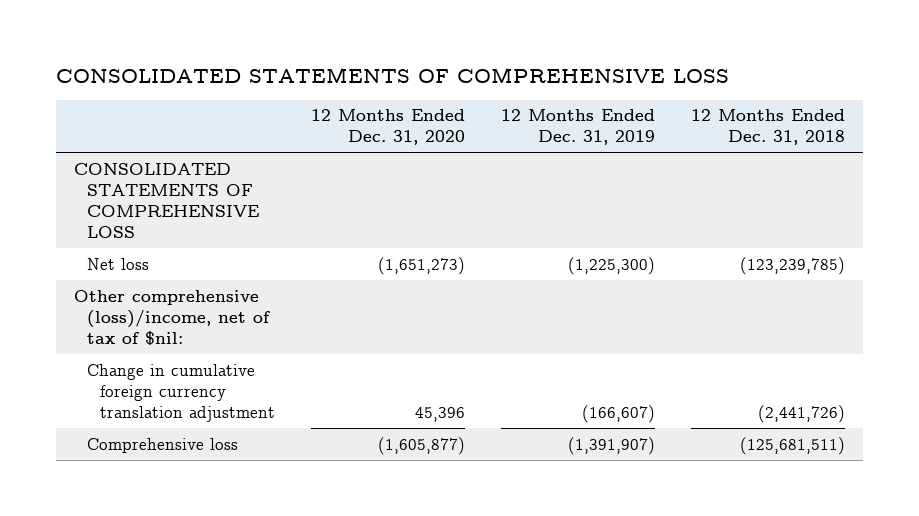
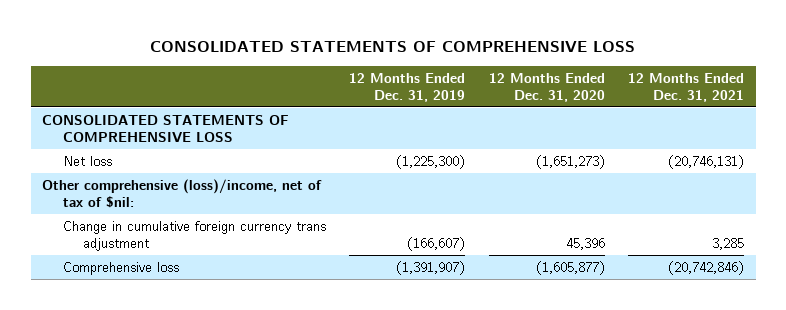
[690,109,845,146] 12 Months Ended Dec. 31, 2018 -> none
none -> [628,72,745,102] 12 Months Ended Dec. 31, 2021
[87,363,275,422] Change in cumulative foreign currency translation adjustment -> [62,220,326,251] Change in cumulative foreign currency trans adjustment

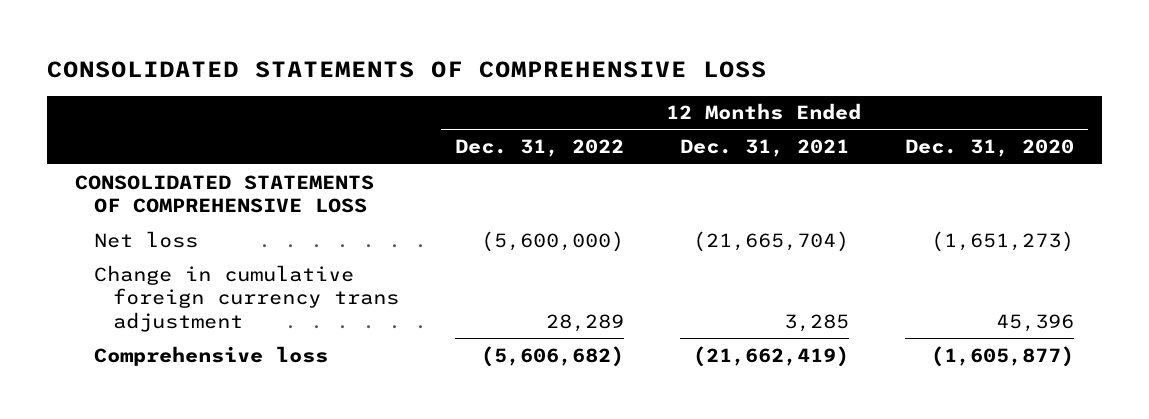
[349,72,466,102] 12 Months Ended Dec. 31, 2019 -> none
none -> [454,139,624,158] Dec. 31, 2022
[42,178,323,208] Other comprehensive (loss)/income, net of tax of $nil: -> none
[668,154,745,169] (20,746,131) -> [692,230,849,252] (21,665,704)
[668,260,745,275] (20,742,846) -> [692,345,849,367] (21,662,419)

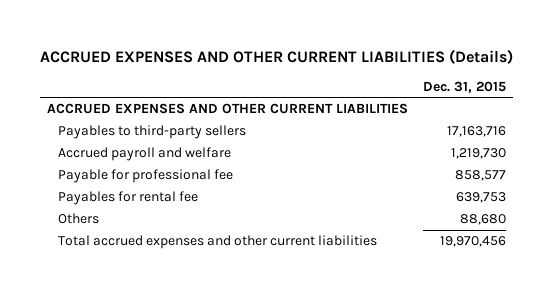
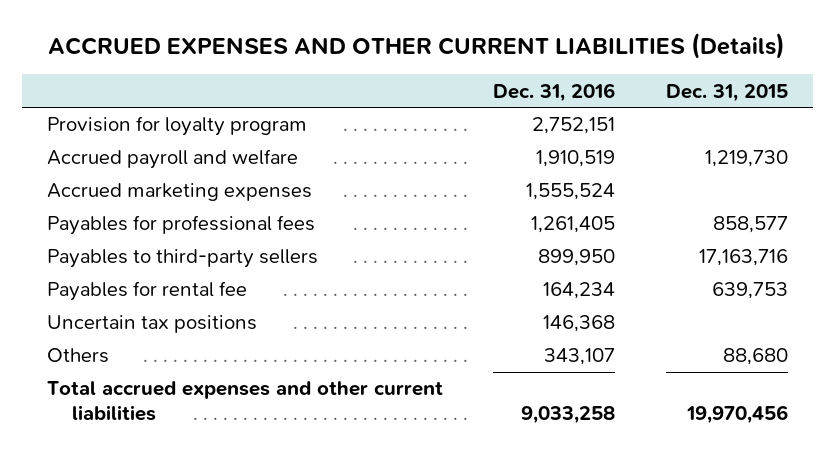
none -> [493,82,616,102] Dec. 31, 2016
[47,103,409,115] ACCRUED EXPENSES AND OTHER CURRENT LIABILITIES -> none
none -> [47,116,308,137] Provision for loyalty program
none -> [47,183,313,202] Accrued marketing expenses
[58,169,234,184] Payable for professional fee -> [47,215,316,236] Payables for professional fees
[58,125,247,140] Payables to third-party sellers -> [47,249,319,269] Payables to third-party sellers
none -> [47,315,258,334] Uncertain tax positions

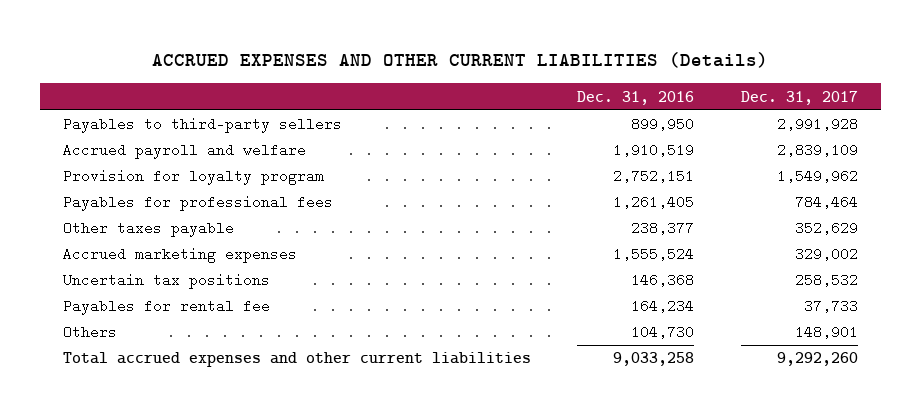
[665,83,788,102] Dec. 31, 2015 -> none
none -> [740,90,858,105] Dec. 31, 2017
[47,249,319,269] Payables to third-party sellers -> [63,117,343,134] Payables to third-party sellers
[47,116,308,137] Provision for loyalty program -> [63,169,325,186] Provision for loyalty program
none -> [63,221,235,238] Other taxes payable
[47,183,313,202] Accrued marketing expenses -> [63,247,298,264] Accrued marketing expenses
[47,281,248,302] Payables for rental fee -> [63,299,271,316] Payables for rental fee
[544,348,616,366] 343,107 -> [631,325,695,340] 104,730

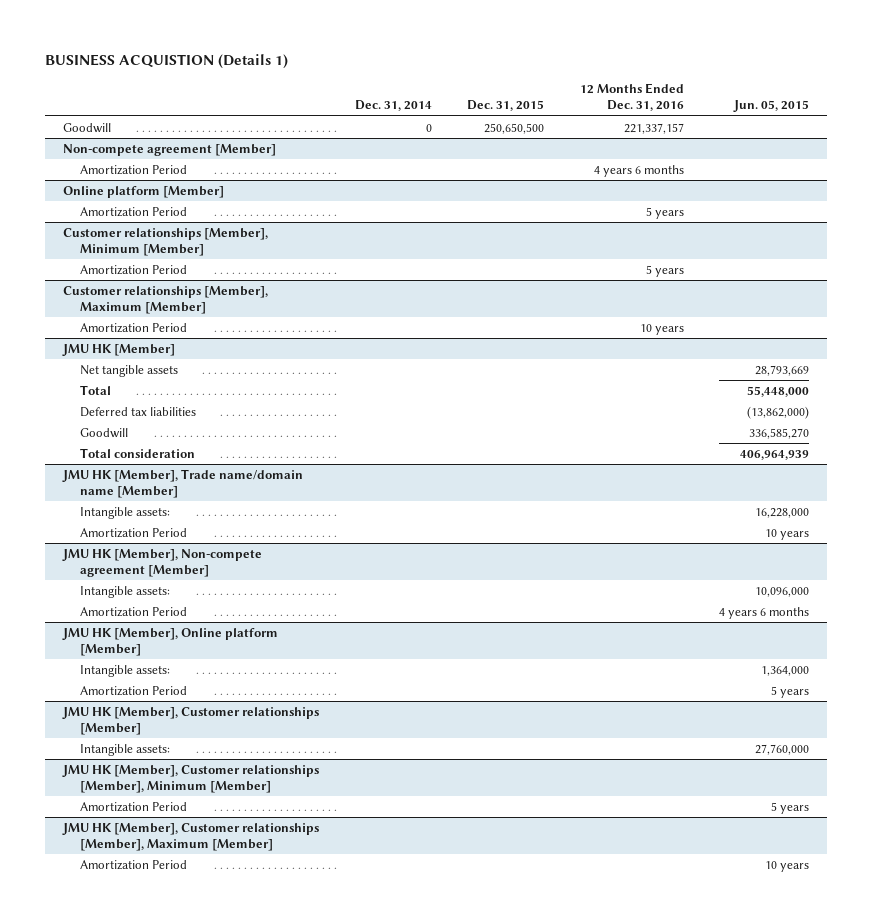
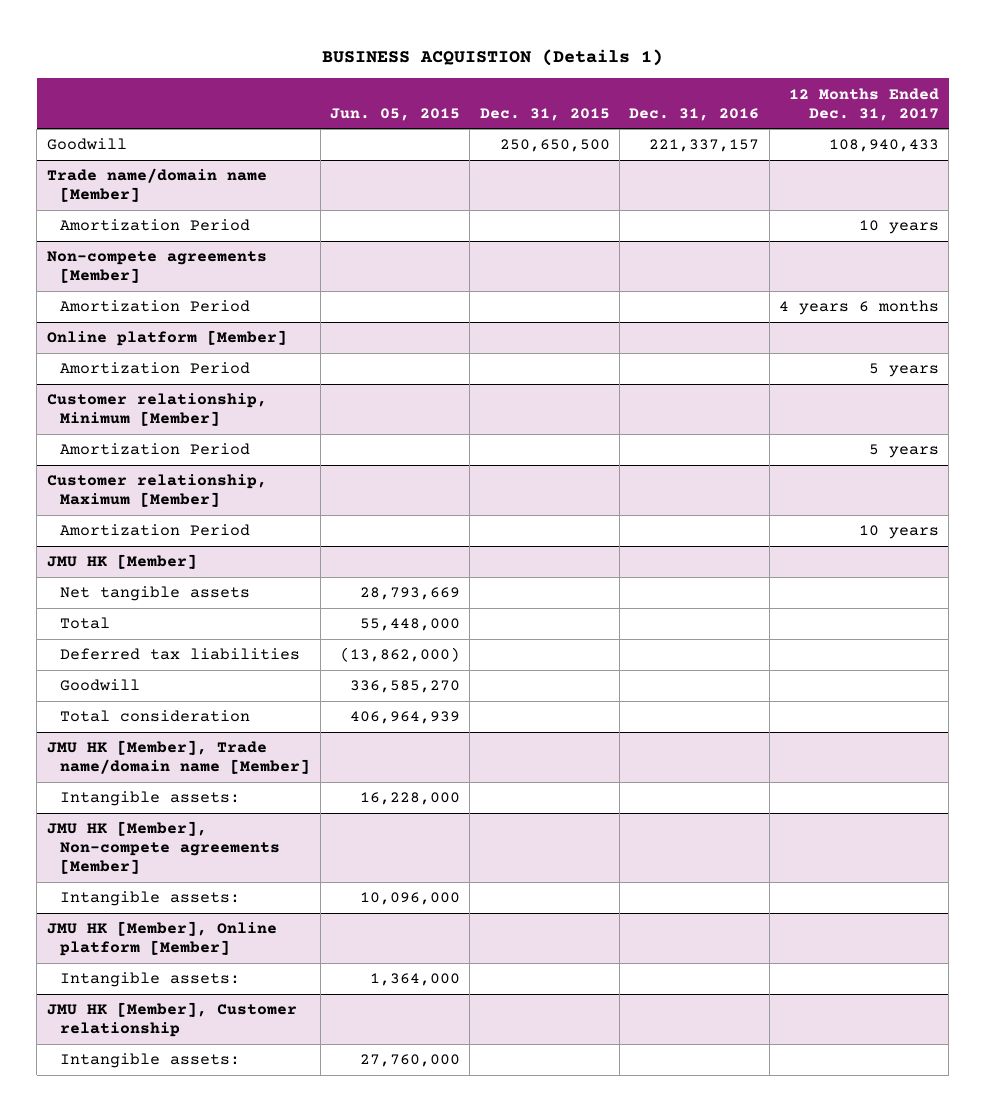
[354,100,432,112] Dec. 31, 2014 -> none
[579,83,684,112] 12 Months Ended Dec. 31, 2016 -> none
none -> [629,107,760,121] Dec. 31, 2016
none -> [788,87,939,121] 12 Months Ended Dec. 31, 2017
[62,143,276,156] Non-compete agreement [Member] -> none
none -> [46,168,267,203] Trade name/domain name [Member]
none -> [46,251,267,284] Non-compete agreements [Member]
none -> [60,300,251,313] Amortization Period
[62,227,268,256] Customer relationships [Member], Minimum [Member] -> [46,393,267,427] Customer relationship, Minimum [Member]
[62,285,268,314] Customer relationships [Member], Maximum [Member] -> [46,474,267,508] Customer relationship, Maximum [Member]
[80,527,188,538] Amortization Period -> none
[61,548,262,577] JMU HK [Member], Non-compete agreement [Member] -> [46,821,281,875] JMU HK [Member], Non-compete agreements [Member]
[80,606,188,617] Amortization Period -> none
[80,685,188,696] Amortization Period -> none
[61,706,319,735] JMU HK [Member], Customer relationships [Member] -> [46,1002,297,1038] JMU HK [Member], Customer relationship
[61,764,319,793] JMU HK [Member], Customer relationships [Member], Minimum [Member] -> none
[80,801,188,812] Amortization Period -> none
[61,822,319,851] JMU HK [Member], Customer relationships [Member], Maximum [Member] -> none
[80,859,188,870] Amortization Period -> none

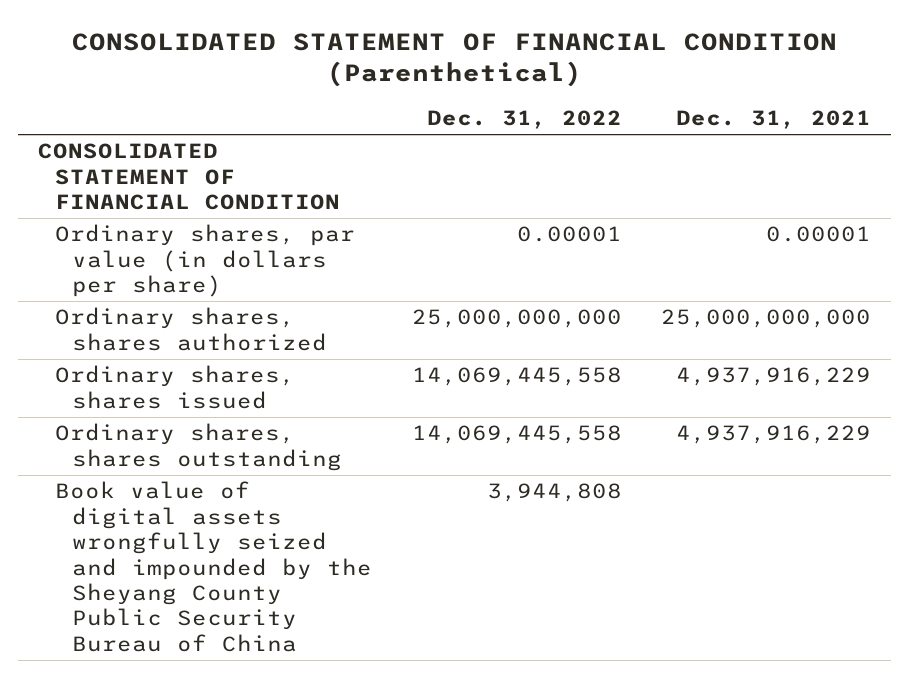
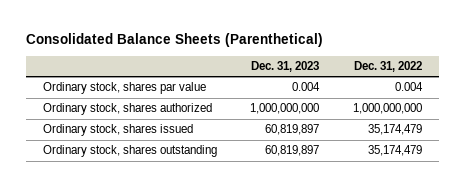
[71,32,837,88] CONSOLIDATED STATEMENT OF FINANCIAL CONDITION (Parenthetical) -> [25,32,323,47] Consolidated Balance Sheets (Parenthetical)
[676,109,872,129] Dec. 31, 2021 -> none
none -> [251,61,320,73] Dec. 31, 2023
[38,143,341,211] CONSOLIDATED STATEMENT OF FINANCIAL CONDITION -> none
[55,481,373,652] Book value of digital assets wrongfully seized and impounded by the Sheyang County Public Security Bureau of China -> none
[55,224,356,298] Ordinary shares, par value (in dollars per share) -> [42,82,206,95] Ordinary stock, shares par value
[516,226,622,243] 0.00001 -> [394,82,423,92] 0.004
[55,307,328,351] Ordinary shares, shares authorized -> [42,103,212,116] Ordinary stock, shares authorized
[411,309,622,329] 25,000,000,000 -> [352,103,422,115] 1,000,000,000
[55,365,296,409] Ordinary shares, shares issued -> [42,124,193,137] Ordinary stock, shares issued
[411,367,622,387] 14,069,445,558 -> [367,124,422,136] 35,174,479
[55,423,343,471] Ordinary shares, shares outstanding -> [42,145,217,158] Ordinary stock, shares outstanding
[411,425,622,445] 14,069,445,558 -> [367,145,422,157] 35,174,479

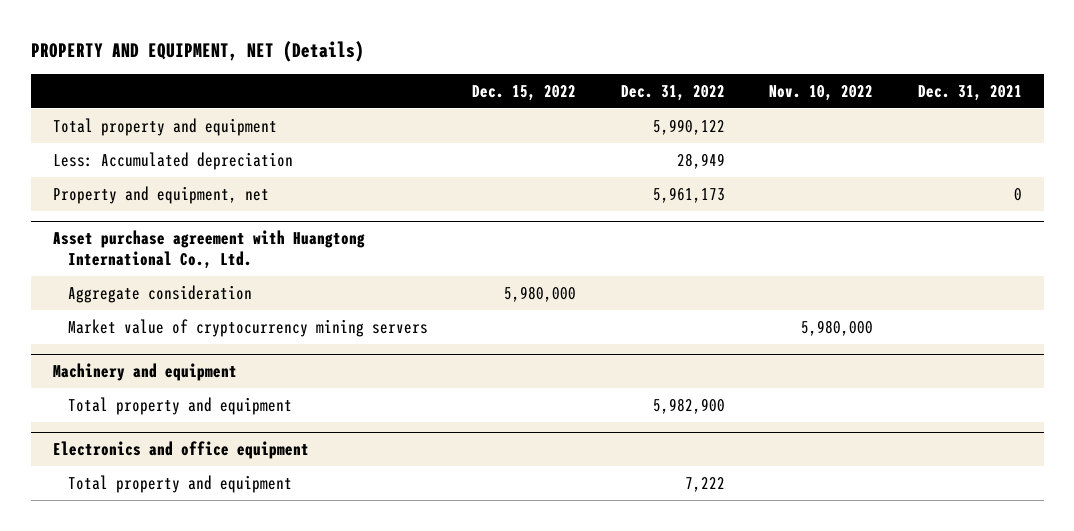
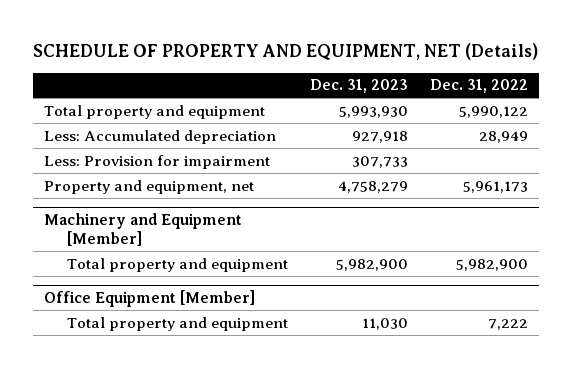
[30,40,364,62] PROPERTY AND EQUIPMENT, NET (Details) -> [33,43,539,61] SCHEDULE OF PROPERTY AND EQUIPMENT, NET (Details)
[472,84,577,101] Dec. 15, 2022 -> none
[769,84,874,101] Nov. 10, 2022 -> none
[917,84,1022,101] Dec. 31, 2021 -> none
none -> [309,79,408,94] Dec. 31, 2023
none -> [44,154,271,169] Less: Provision for impairment
[52,230,365,269] Asset purchase agreement with Huangtong International Co., Ltd. -> none
[67,284,252,303] Aggregate consideration -> none
[67,318,428,337] Market value of cryptocurrency mining servers -> none
[52,363,237,382] Machinery and equipment -> [44,213,243,246] Machinery and Equipment [Member]
[52,441,309,460] Electronics and office equipment -> [44,290,256,308] Office Equipment [Member]

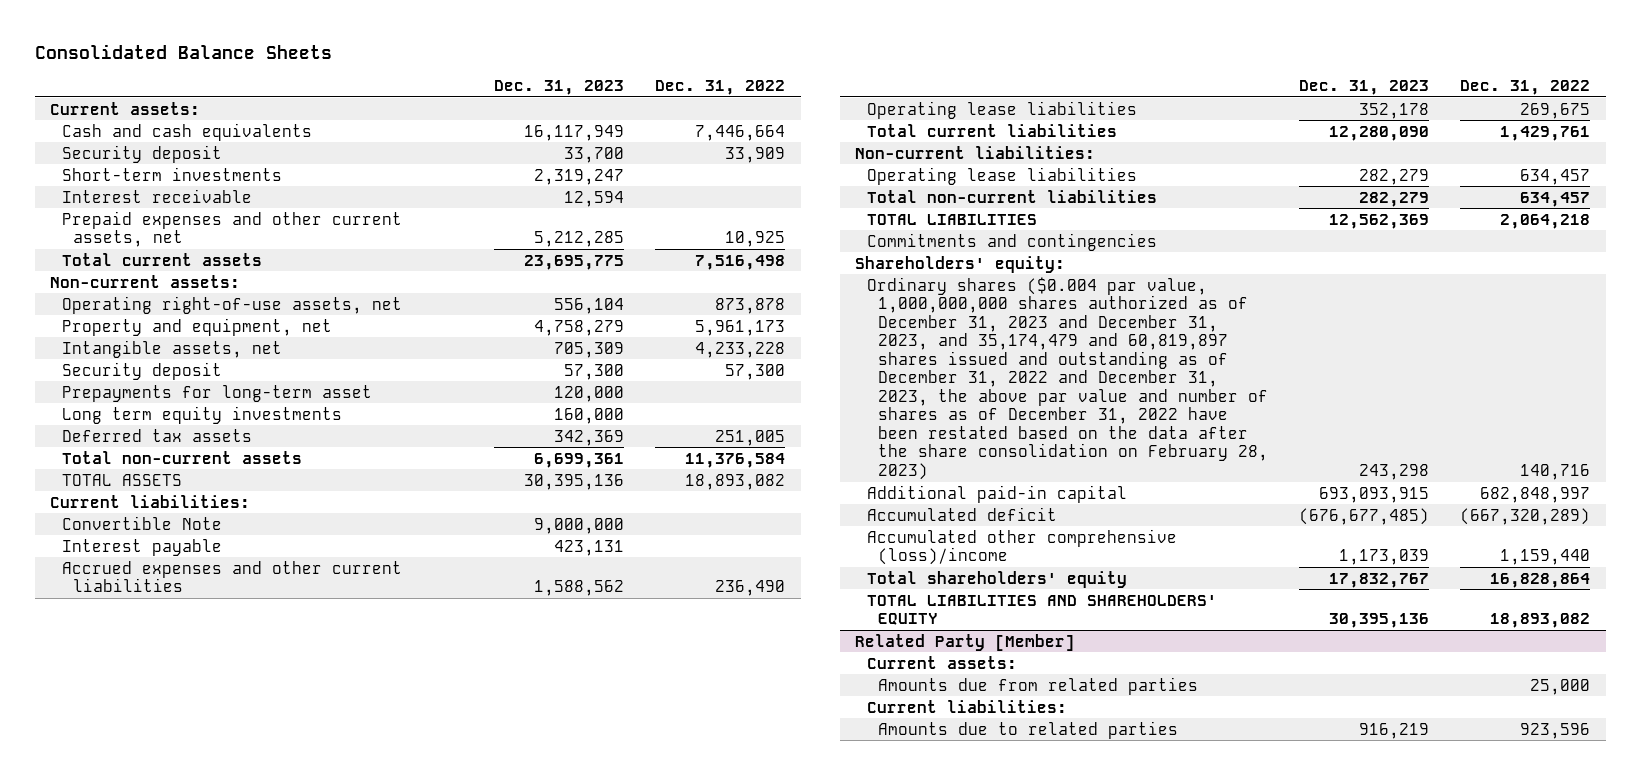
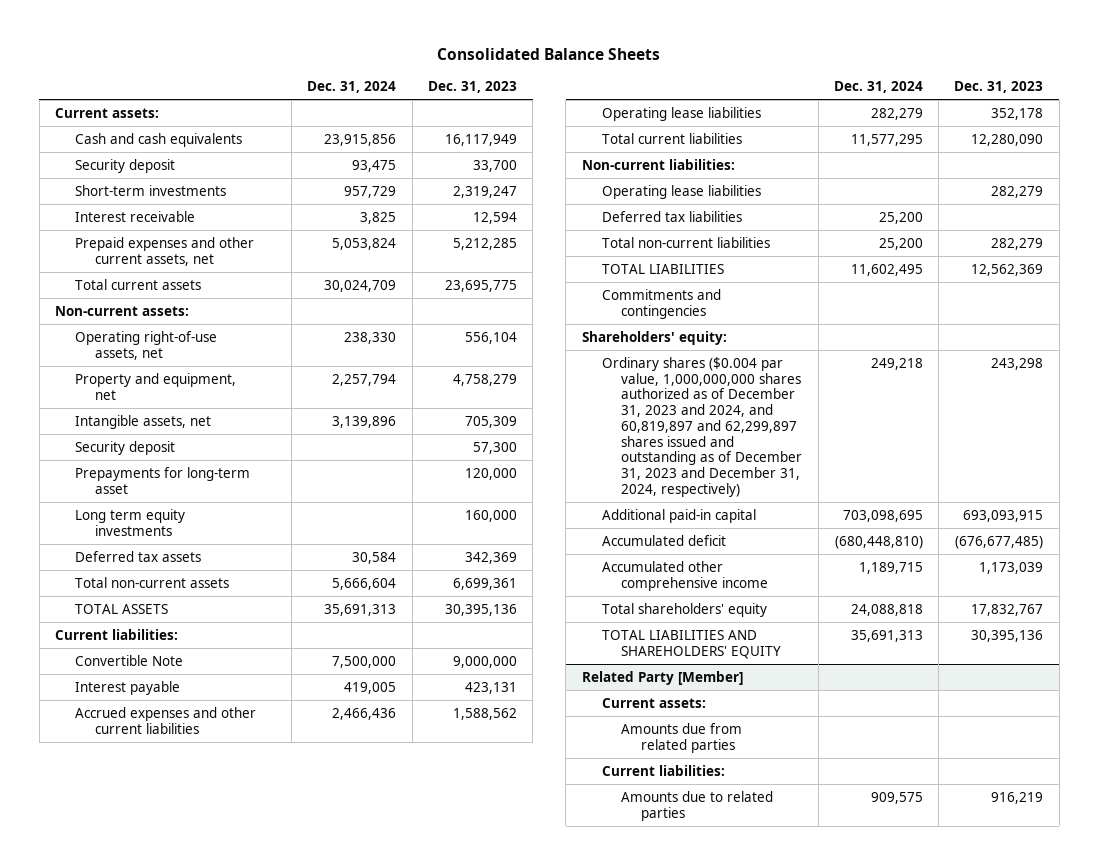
[655,80,786,96] Dec. 31, 2022 -> none
none -> [307,81,397,94] Dec. 31, 2024
none -> [601,210,742,222] Deferred tax liabilities
[866,276,1268,480] Ordinary shares ($0.004 par value, 1,000,000,000 shares authorized as of December 31, 2023 and December 31, 2023, and 35,174,479 and 60,819,897 shares issued and outstanding as of December 31, 2022 and December 31, 2023, the above par value and number of shares as of December 31, 2022 have been restated based on the data after the share consolidation on February 28, 2023) -> [601,356,803,497] Ordinary shares ($0.004 par value, 1,000,000,000 shares authorized as of December 31, 2023 and 2024, and 60,819,897 and 62,299,897 shares issued and outstanding as of December 31, 2023 and December 31, 2024, respectively)
[866,528,1177,566] Accumulated other comprehensive (loss)/income -> [601,560,769,591] Accumulated other comprehensive income

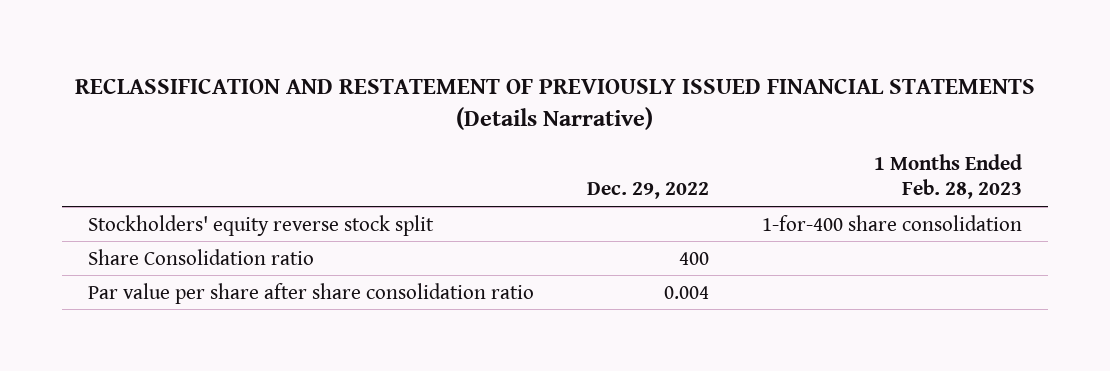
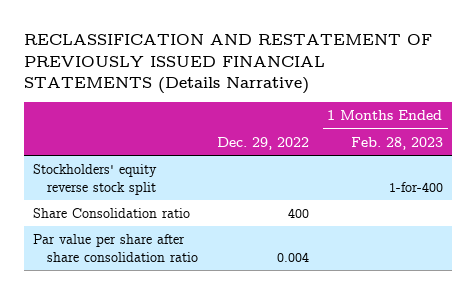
[761,214,1022,231] 1-for-400 share consolidation -> [388,181,443,192] 1-for-400

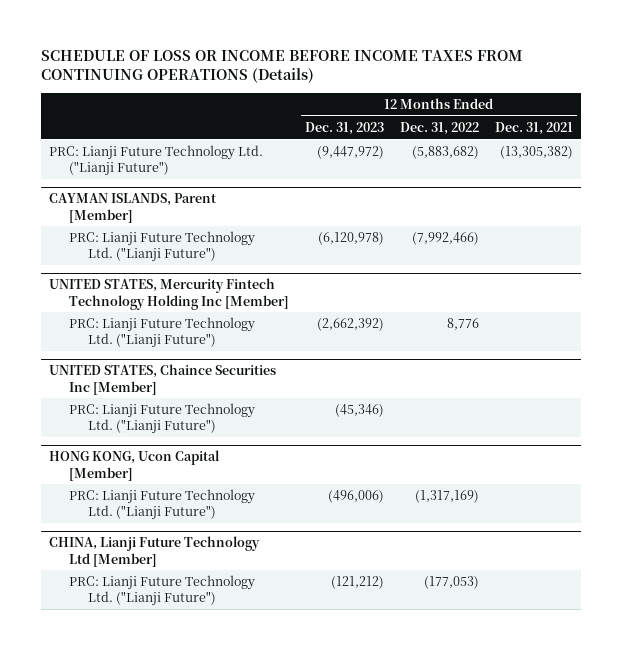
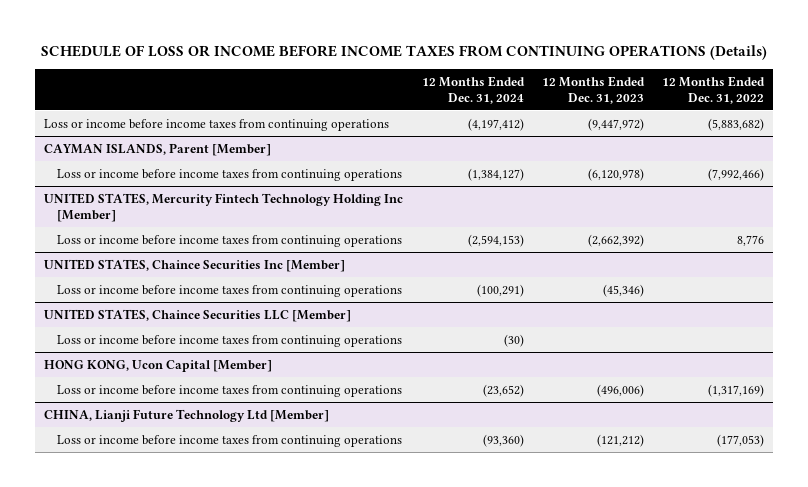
[494,122,573,136] Dec. 31, 2021 -> none
none -> [421,75,525,104] 12 Months Ended Dec. 31, 2024
[49,145,264,177] PRC: Lianji Future Technology Ltd. ("Lianji Future") -> [44,118,390,131] Loss or income before income taxes from continuing operations
[68,231,255,263] PRC: Lianji Future Technology Ltd. ("Lianji Future") -> [56,168,402,181] Loss or income before income taxes from continuing operations
[68,317,255,349] PRC: Lianji Future Technology Ltd. ("Lianji Future") -> [56,234,402,247] Loss or income before income taxes from continuing operations
[68,403,255,435] PRC: Lianji Future Technology Ltd. ("Lianji Future") -> [56,284,402,297] Loss or income before income taxes from continuing operations
none -> [44,308,352,322] UNITED STATES, Chaince Securities LLC [Member]
none -> [56,334,402,347] Loss or income before income taxes from continuing operations
[68,489,255,521] PRC: Lianji Future Technology Ltd. ("Lianji Future") -> [56,384,402,397] Loss or income before income taxes from continuing operations
[68,575,255,607] PRC: Lianji Future Technology Ltd. ("Lianji Future") -> [56,434,402,447] Loss or income before income taxes from continuing operations

